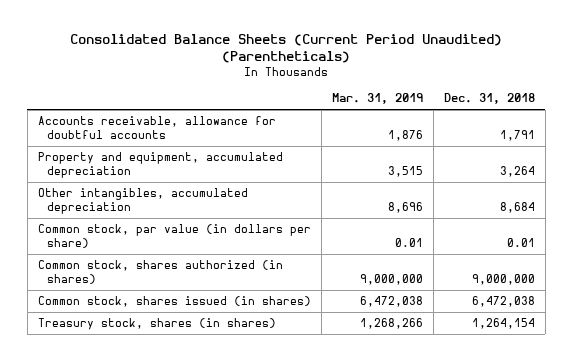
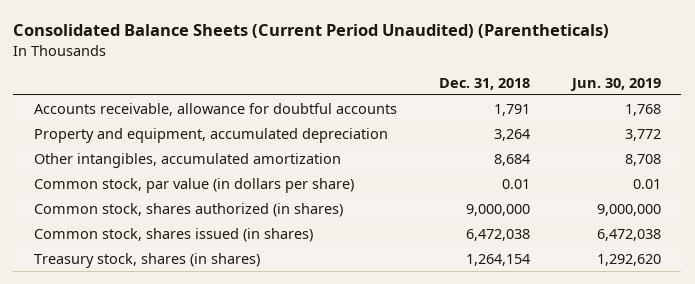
[331,93,423,105] Mar. 31, 2019 -> none
none -> [569,77,661,91] Jun. 30, 2019
[37,188,248,215] Other intangibles, accumulated depreciation -> [34,152,342,168] Other intangibles, accumulated amortization

